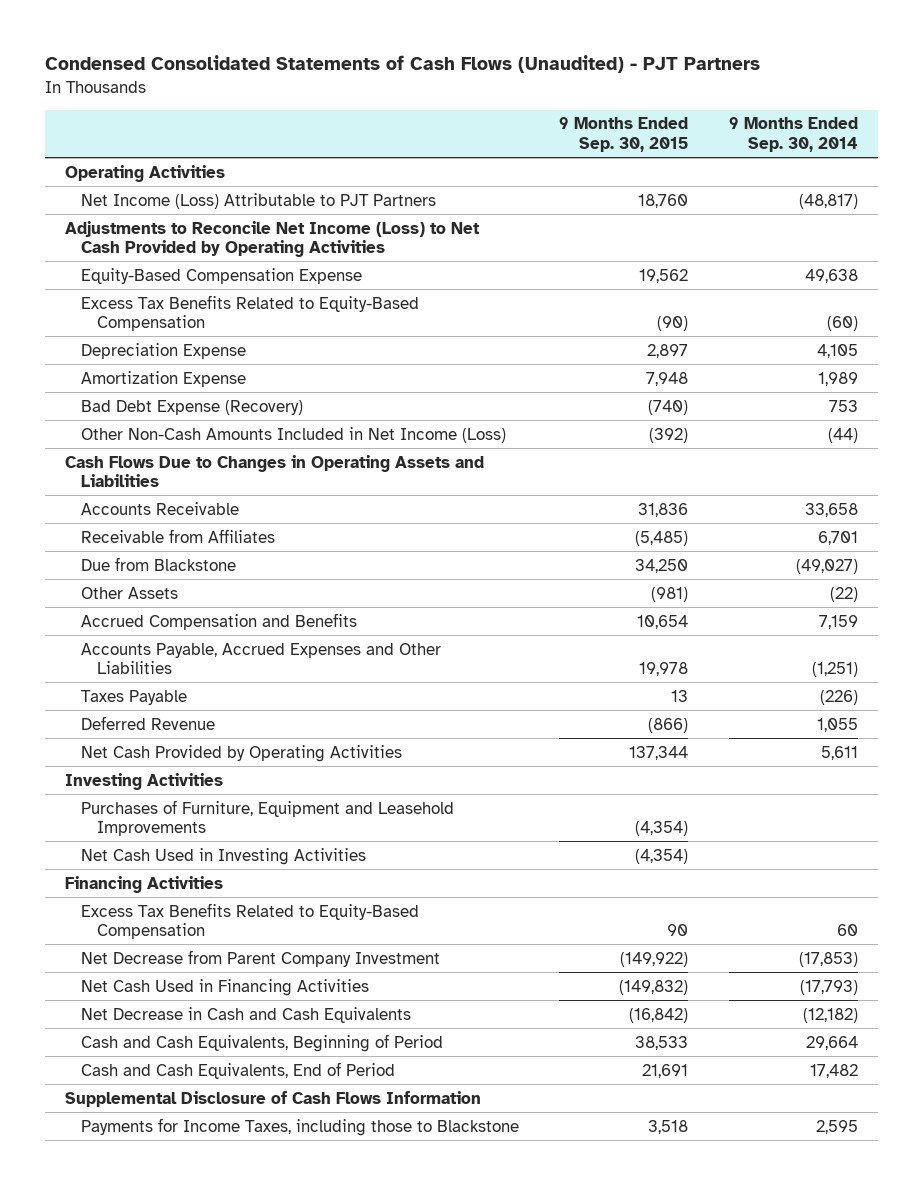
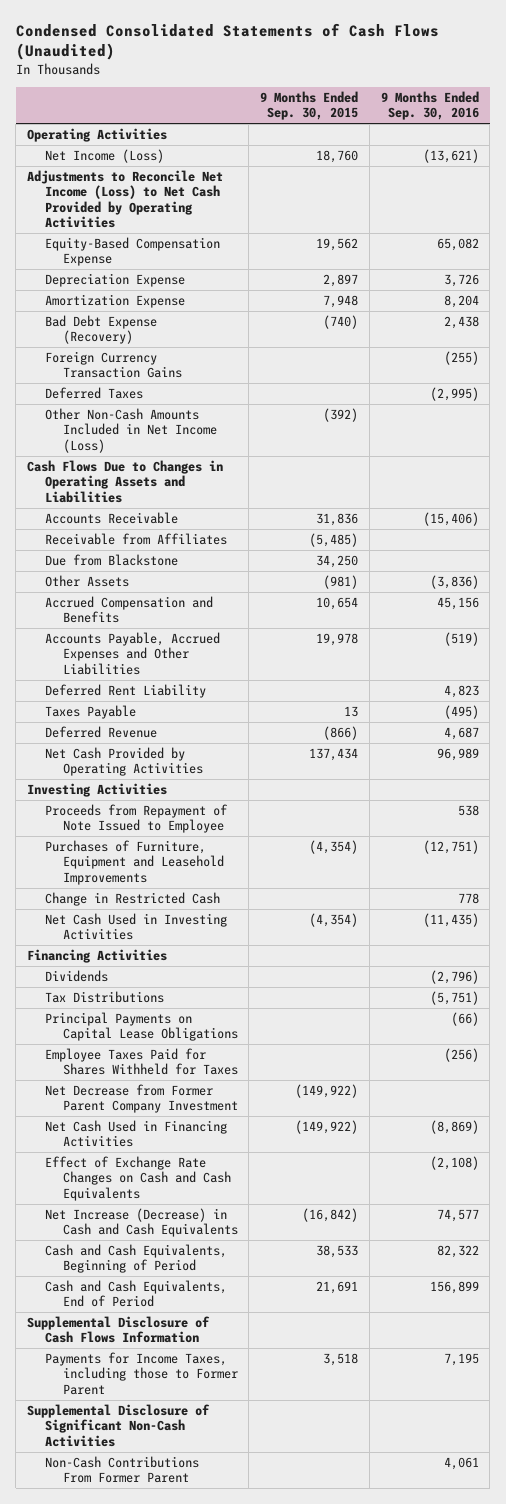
[44,55,760,74] Condensed Consolidated Statements of Cash Flows (Unaudited) - PJT Partners -> [15,23,439,61] Condensed Consolidated Statements of Cash Flows (Unaudited)
[728,117,858,152] 9 Months Ended Sep. 30, 2014 -> none
none -> [380,90,479,121] 9 Months Ended Sep. 30, 2016
[81,192,437,209] Net Income (Loss) Attributable to PJT Partners -> [44,149,164,164] Net Income (Loss)
[81,294,420,332] Excess Tax Benefits Related to Equity-Based Compensation -> none
none -> [44,351,182,379] Foreign Currency Transaction Gains
none -> [44,387,143,400] Deferred Taxes
none -> [44,684,206,699] Deferred Rent Liability
[629,745,689,760] 137,344 -> [309,748,359,762] 137,434
none -> [44,804,228,834] Proceeds from Repayment of Note Issued to Employee
none -> [44,892,220,907] Change in Restricted Cash
[81,902,420,940] Excess Tax Benefits Related to Equity-Based Compensation -> none
none -> [44,970,108,983] Dividends
none -> [44,991,164,1004] Tax Distributions
none -> [44,1012,238,1042] Principal Payments on Capital Lease Obligations
none -> [44,1048,238,1076] Employee Taxes Paid for Shares Withheld for Taxes
[81,949,441,967] Net Decrease from Parent Company Investment -> [44,1084,238,1114] Net Decrease from Former Parent Company Investment
[619,979,689,995] (149,832) -> [295,1120,359,1135] (149,922)
none -> [44,1156,231,1201] Effect of Exchange Rate Changes on Cash and Cash Equivalents
[81,1006,412,1023] Net Decrease in Cash and Cash Equivalents -> [44,1208,238,1238] Net Increase (Decrease) in Cash and Cash Equivalents
[81,1117,520,1136] Payments for Income Taxes, including those to Blackstone -> [44,1352,238,1395] Payments for Income Taxes, including those to Former Parent
none -> [27,1404,211,1447] Supplemental Disclosure of Significant Non-Cash Activities
none -> [44,1456,199,1484] Non-Cash Contributions From Former Parent

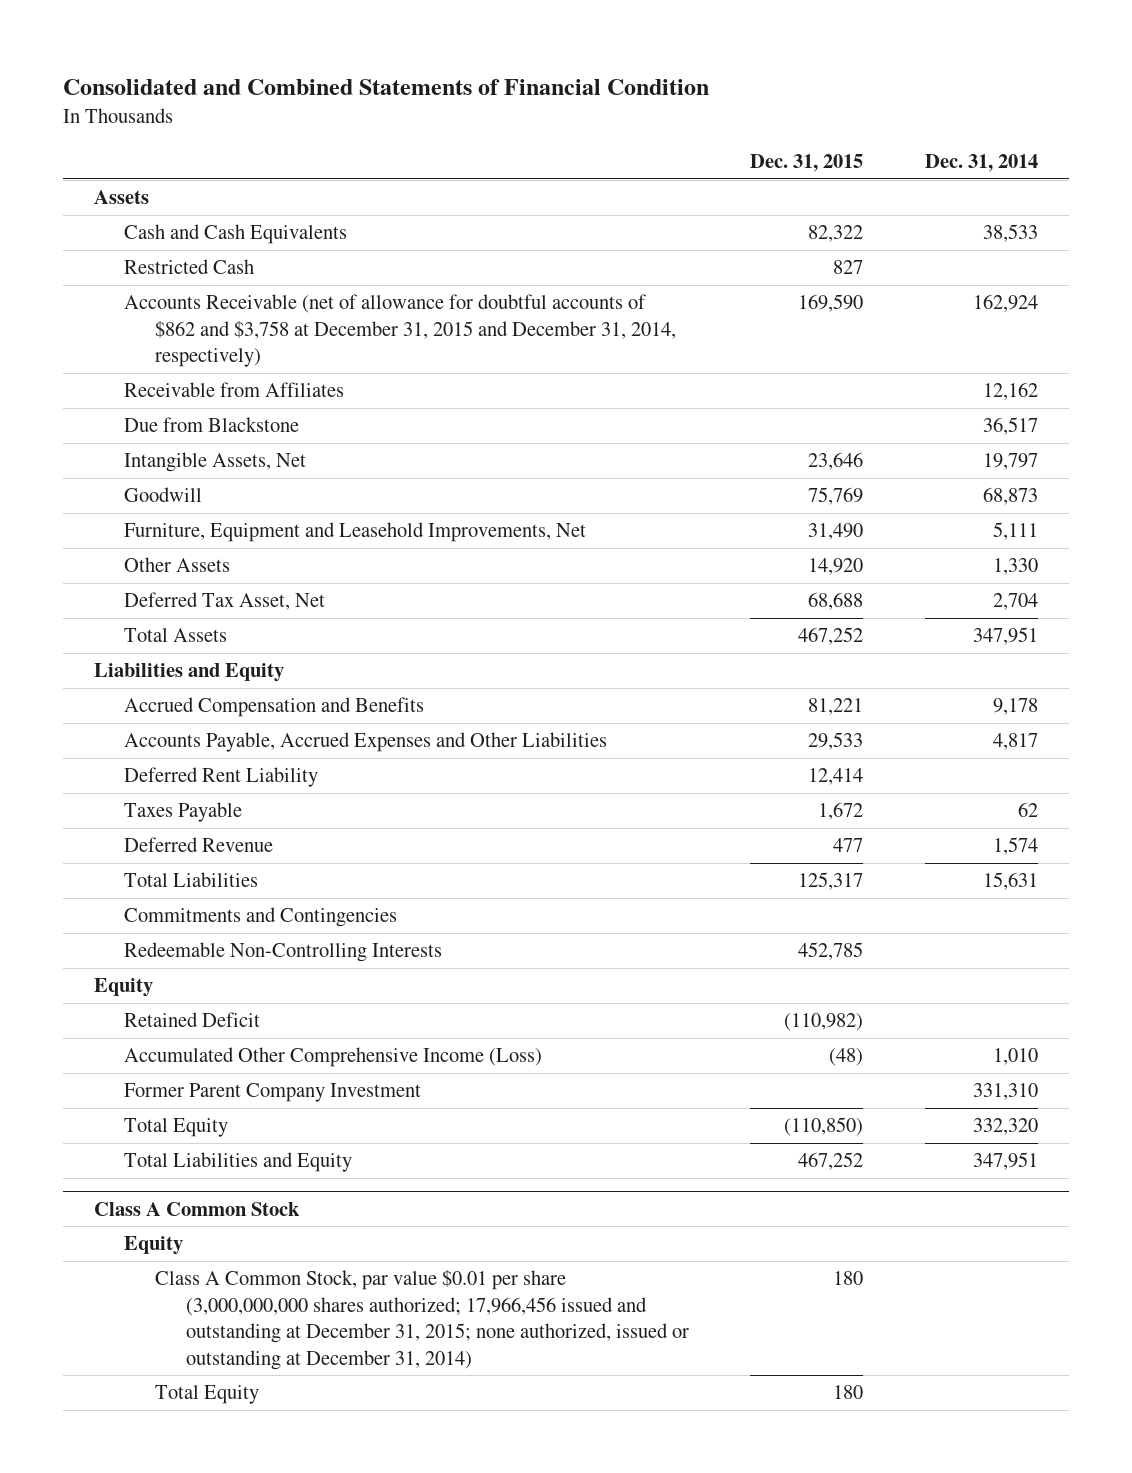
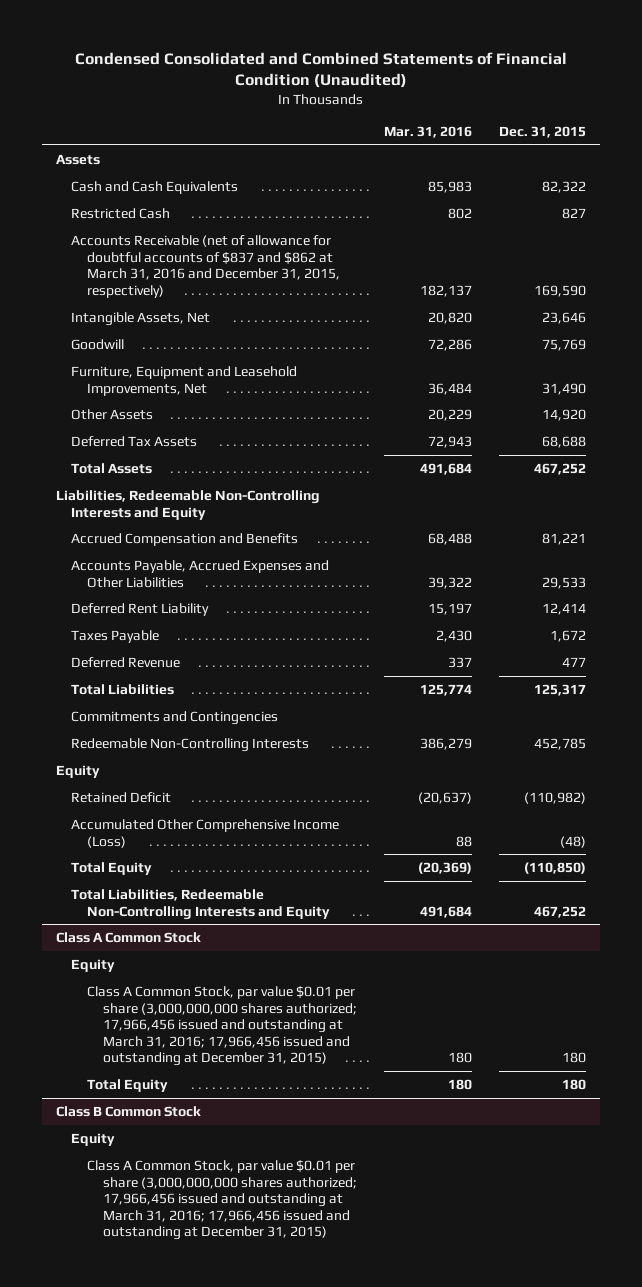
[62,78,709,95] Consolidated and Combined Statements of Financial Condition -> [75,51,568,89] Condensed Consolidated and Combined Statements of Financial Condition (Unaudited)
[925,153,1039,172] Dec. 31, 2014 -> none
none -> [384,125,473,138] Mar. 31, 2016
[124,382,345,398] Receivable from Affiliates -> none
[124,417,300,433] Due from Blackstone -> none
[124,294,676,368] Accounts Receivable (net of allowance for doubtful accounts of $862 and $3,758 at December 31, 2015 and December 31, 2014, respectively) -> [71,234,341,298] Accounts Receivable (net of allowance for doubtful accounts of $837 and $862 at March 31, 2016 and December 31, 2015, respectively)
[124,592,326,611] Deferred Tax Asset, Net -> [71,435,198,447] Deferred Tax Assets
[93,663,284,683] Liabilities and Equity -> [55,489,320,520] Liabilities, Redeemable Non-Controlling Interests and Equity
[124,1083,422,1103] Former Parent Company Investment -> none
[124,1152,353,1173] Total Liabilities and Equity -> [71,888,331,920] Total Liabilities, Redeemable Non-Controlling Interests and Equity
[154,1270,689,1370] Class A Common Stock, par value $0.01 per share (3,000,000,000 shares authorized; 17,966,456 issued and outstanding at December 31, 2015; none authorized, issued or outstanding at December 31, 2014) -> [87,985,357,1067] Class A Common Stock, par value $0.01 per share (3,000,000,000 shares authorized; 17,966,456 issued and outstanding at March 31, 2016; 17,966,456 issued and outstanding at December 31, 2015)
none -> [55,1105,201,1117] Class B Common Stock
none -> [71,1132,116,1146] Equity
none -> [87,1159,357,1241] Class A Common Stock, par value $0.01 per share (3,000,000,000 shares authorized; 17,966,456 issued and outstanding at March 31, 2016; 17,966,456 issued and outstanding at December 31, 2015)

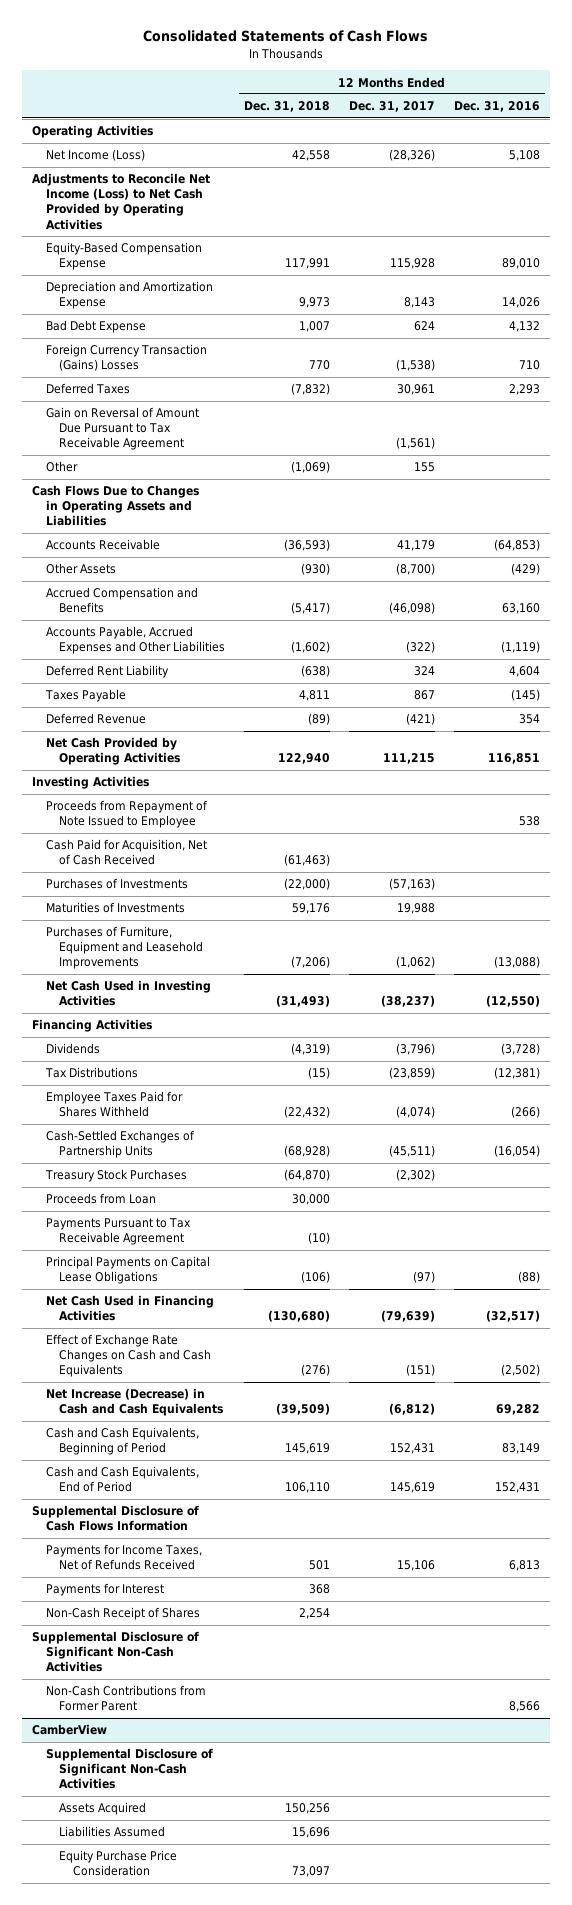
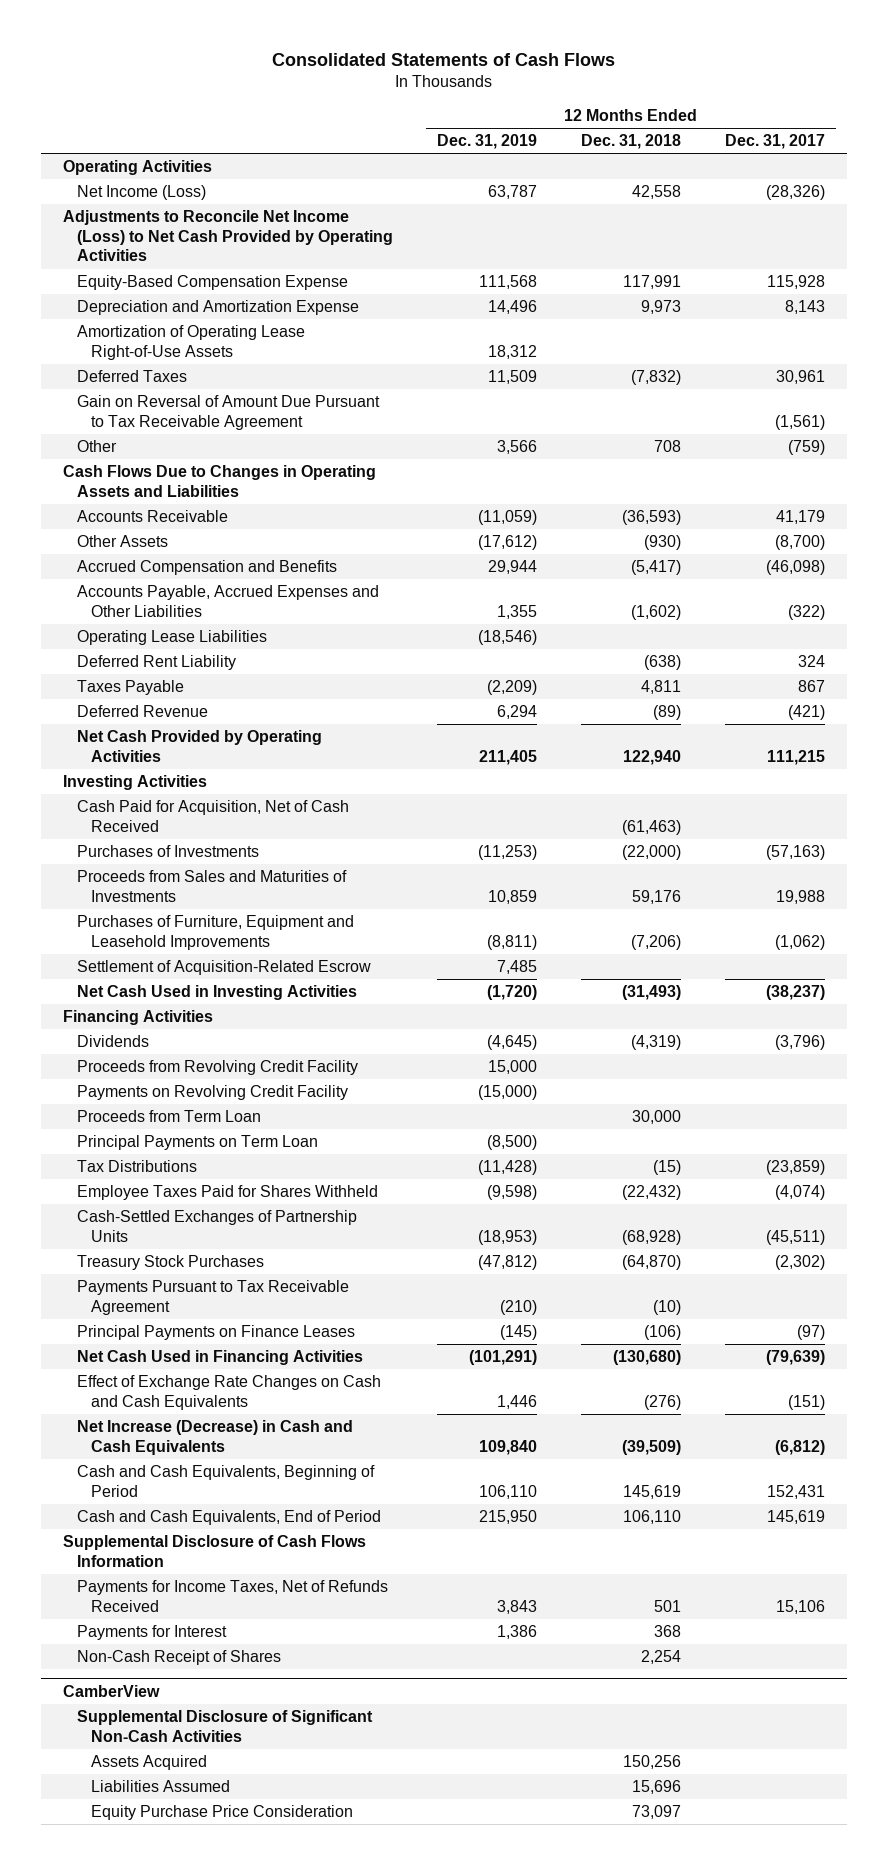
[454,101,541,113] Dec. 31, 2016 -> none
none -> [436,134,537,150] Dec. 31, 2019
[45,320,146,334] Bad Debt Expense -> none
[45,344,207,372] Foreign Currency Transaction (Gains) Losses -> none
none -> [76,325,305,360] Amortization of Operating Lease Right-of-Use Assets
[291,461,331,474] (1,069) -> [654,440,682,453] 708
[414,462,436,473] 155 -> [788,440,826,456] (759)
none -> [76,630,267,646] Operating Lease Liabilities
[45,800,208,829] Proceeds from Repayment of Note Issued to Employee -> none
[45,902,185,914] Maturities of Investments -> [76,870,347,902] Proceeds from Sales and Maturities of Investments
none -> [76,960,371,976] Settlement of Acquisition-Related Escrow
none -> [76,1060,358,1076] Proceeds from Revolving Credit Facility
none -> [76,1085,348,1101] Payments on Revolving Credit Facility
none -> [76,1110,261,1123] Proceeds from Term Loan
none -> [76,1135,318,1151] Principal Payments on Term Loan
[45,1193,156,1205] Proceeds from Loan -> none
[45,1256,210,1285] Principal Payments on Capital Lease Obligations -> [76,1325,355,1341] Principal Payments on Finance Leases
[31,1631,199,1673] Supplemental Disclosure of Significant Non-Cash Activities -> none
[45,1685,206,1712] Non-Cash Contributions from Former Parent -> none

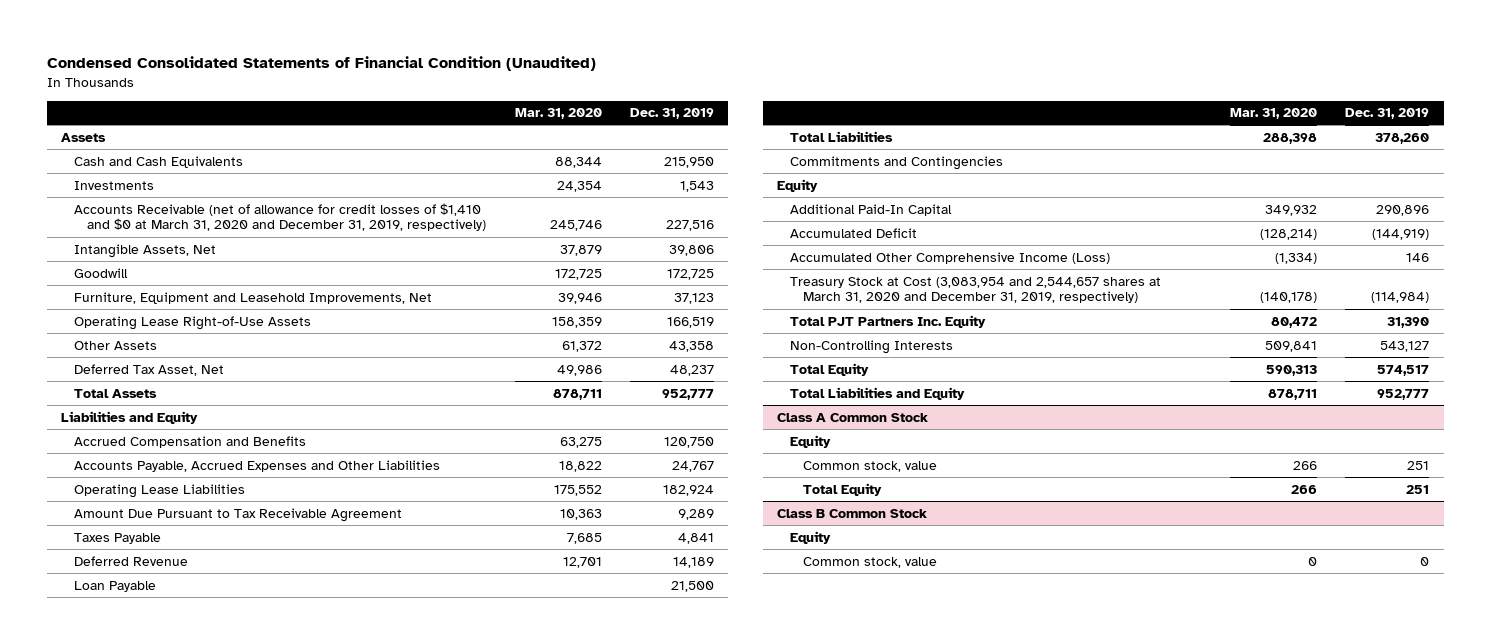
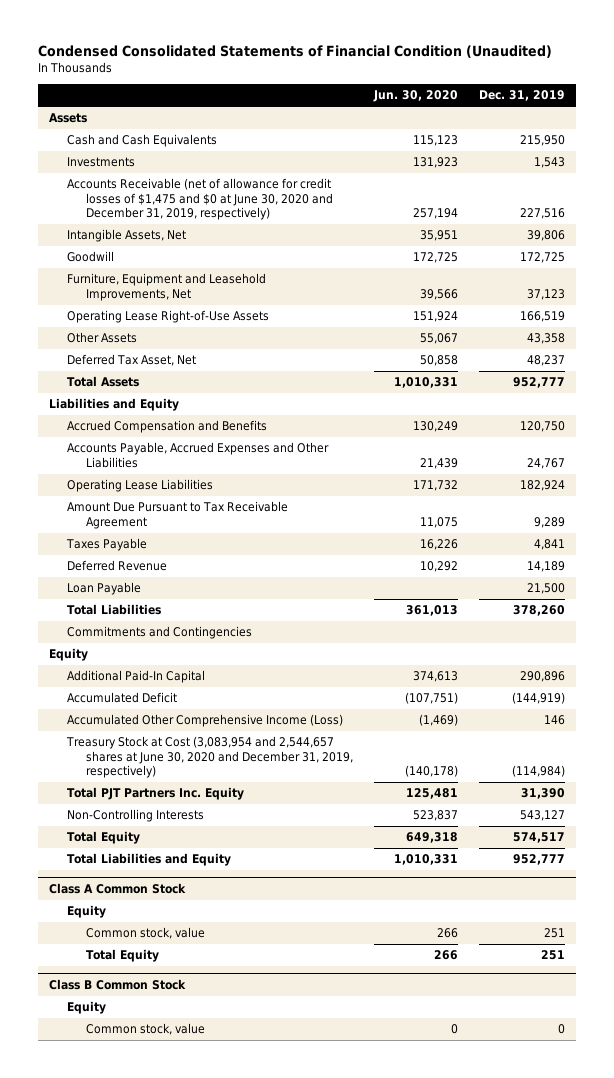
[514,108,602,120] Mar. 31, 2020 -> none
none -> [373,90,459,103] Jun. 30, 2020
[74,202,487,232] Accounts Receivable (net of allowance for credit losses of $1,410 and $0 at March 31, 2020 and December 31, 2019, respectively) -> [67,178,333,221] Accounts Receivable (net of allowance for credit losses of $1,475 and $0 at June 30, 2020 and December 31, 2019, respectively)
[789,276,1161,304] Treasury Stock at Cost (3,083,954 and 2,544,657 shares at March 31, 2020 and December 31, 2019, respectively) -> [66,736,353,779] Treasury Stock at Cost (3,083,954 and 2,544,657 shares at June 30, 2020 and December 31, 2019, respectively)

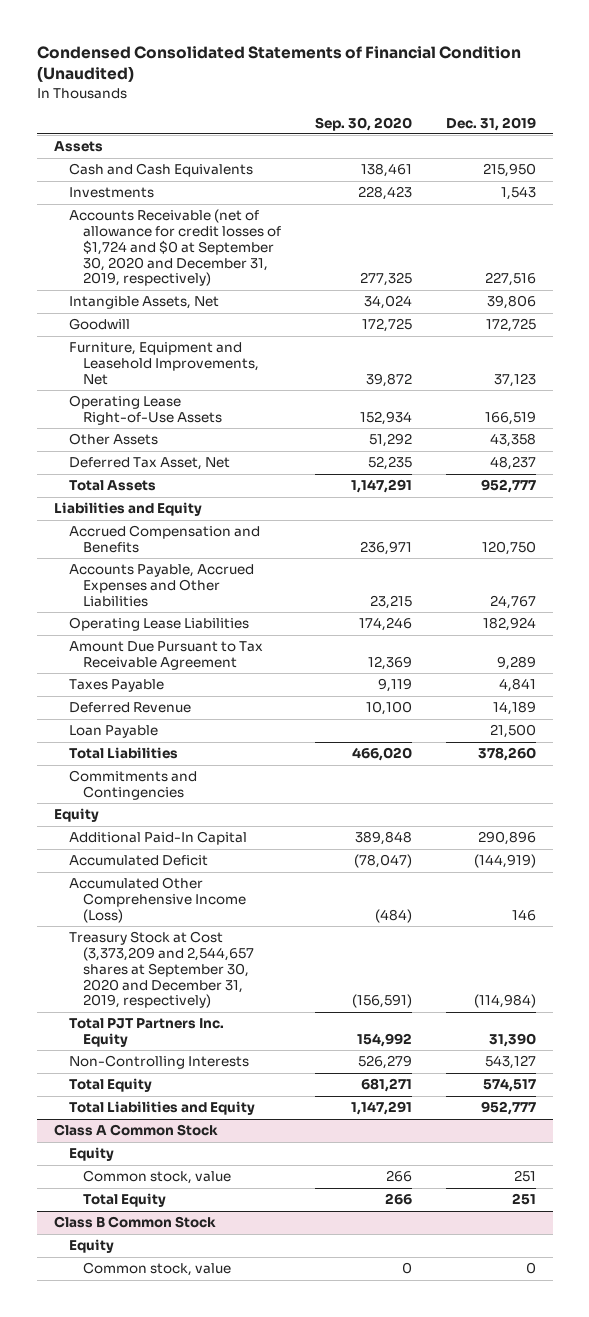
[373,90,459,103] Jun. 30, 2020 -> none
none -> [315,116,413,131] Sep. 30, 2020
[67,178,333,221] Accounts Receivable (net of allowance for credit losses of $1,475 and $0 at June 30, 2020 and December 31, 2019, respectively) -> [68,209,282,287] Accounts Receivable (net of allowance for credit losses of $1,724 and $0 at September 30, 2020 and December 31, 2019, respectively)
[66,736,353,779] Treasury Stock at Cost (3,083,954 and 2,544,657 shares at June 30, 2020 and December 31, 2019, respectively) -> [68,931,255,1009] Treasury Stock at Cost (3,373,209 and 2,544,657 shares at September 30, 2020 and December 31, 2019, respectively)

